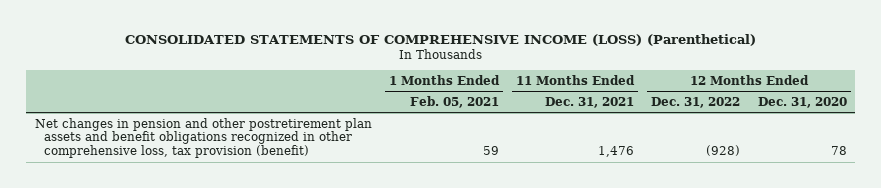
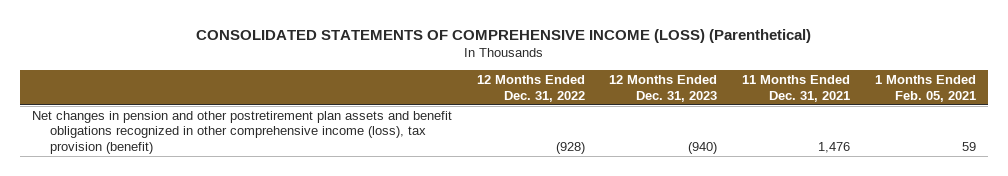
[757,97,847,109] Dec. 31, 2020 -> none
none -> [609,75,718,102] 12 Months Ended Dec. 31, 2023
[34,117,372,159] Net changes in pension and other postretirement plan assets and benefit obligations recognized in other comprehensive loss, tax provision (benefit) -> [32,110,453,154] Net changes in pension and other postretirement plan assets and benefit obligations recognized in other comprehensive income (loss), tax provision (benefit)

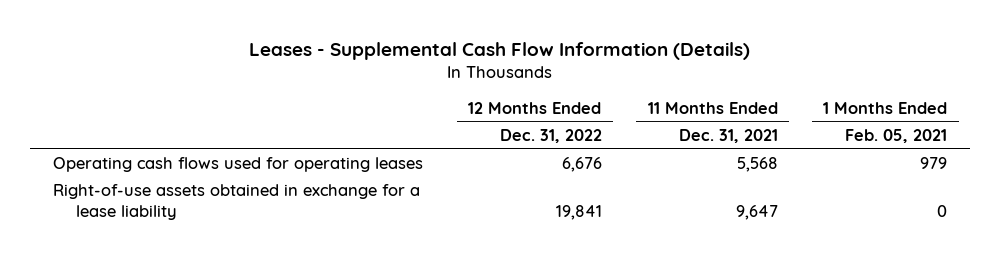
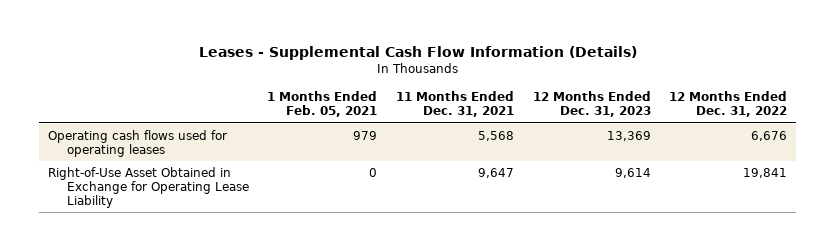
none -> [532,91,651,118] 12 Months Ended Dec. 31, 2023
[53,184,421,220] Right-of-use assets obtained in exchange for a lease liability -> [48,167,249,209] Right-of-Use Asset Obtained in Exchange for Operating Lease Liability

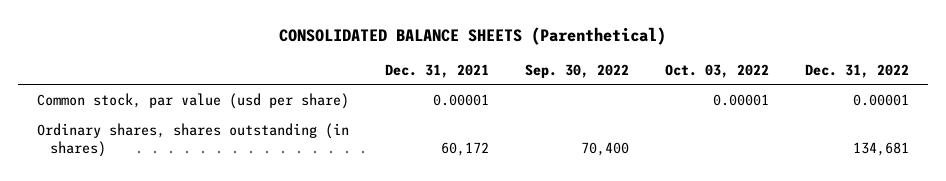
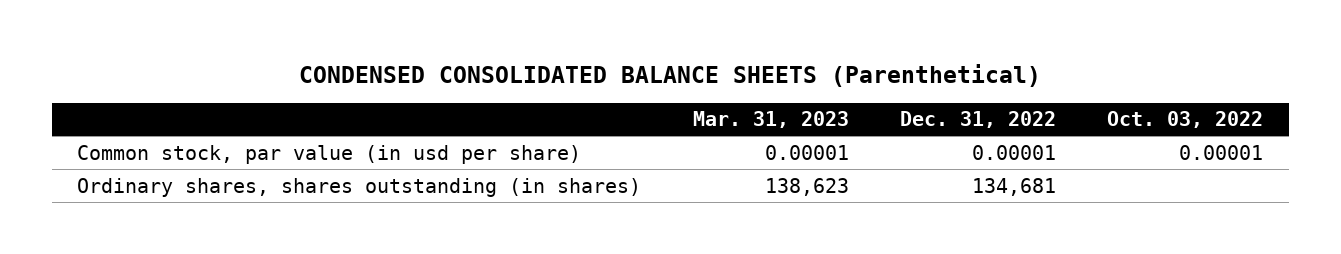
[278,26,666,45] CONSOLIDATED BALANCE SHEETS (Parenthetical) -> [299,63,1042,87] CONDENSED CONSOLIDATED BALANCE SHEETS (Parenthetical)
[384,63,489,78] Dec. 31, 2021 -> none
[524,63,629,78] Sep. 30, 2022 -> none
none -> [692,111,849,129] Mar. 31, 2023
[36,92,349,109] Common stock, par value (usd per share) -> [77,144,582,164] Common stock, par value (in usd per share)

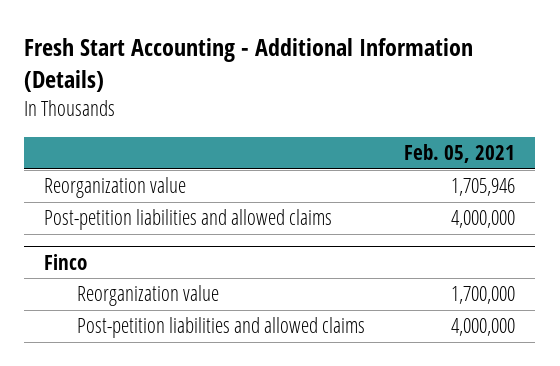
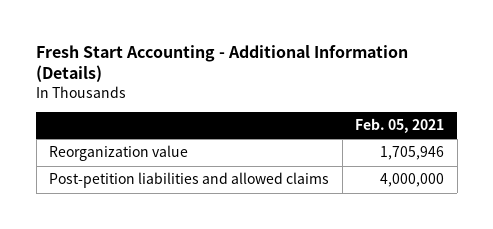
[44,253,88,270] Finco -> none
[76,285,219,307] Reorganization value -> none
[76,317,365,339] Post-petition liabilities and allowed claims -> none

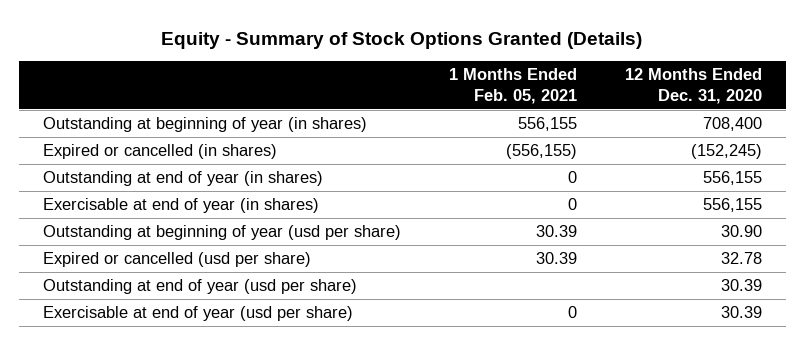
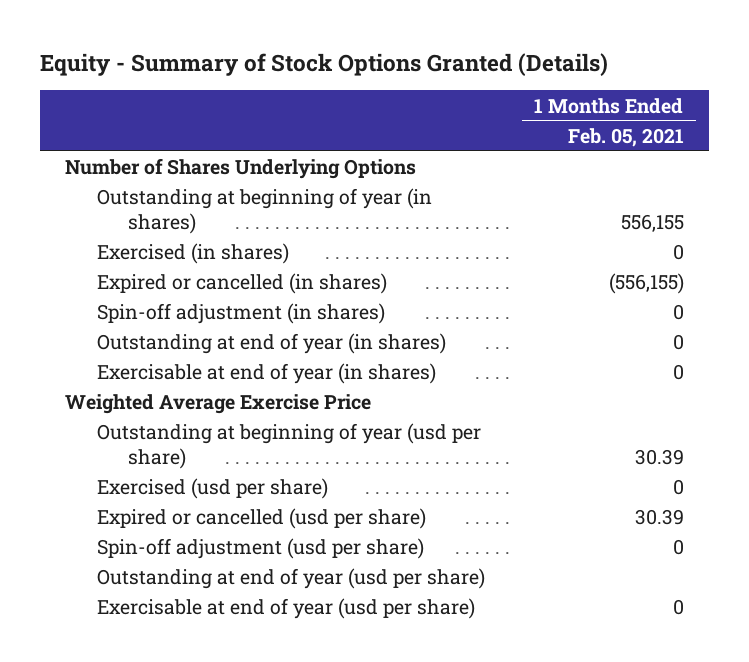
[624,68,762,105] 12 Months Ended Dec. 31, 2020 -> none
none -> [65,158,417,180] Number of Shares Underlying Options
none -> [96,243,289,265] Exercised (in shares)
none -> [96,303,385,325] Spin-off adjustment (in shares)
none -> [65,394,372,415] Weighted Average Exercise Price
none -> [96,478,328,500] Exercised (usd per share)
none -> [96,538,424,560] Spin-off adjustment (usd per share)

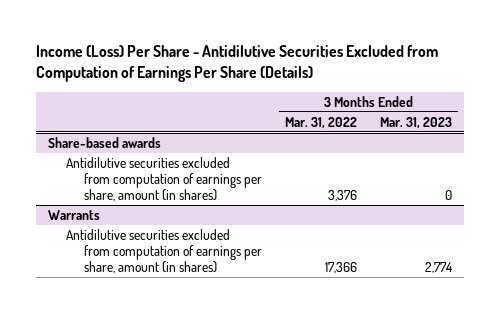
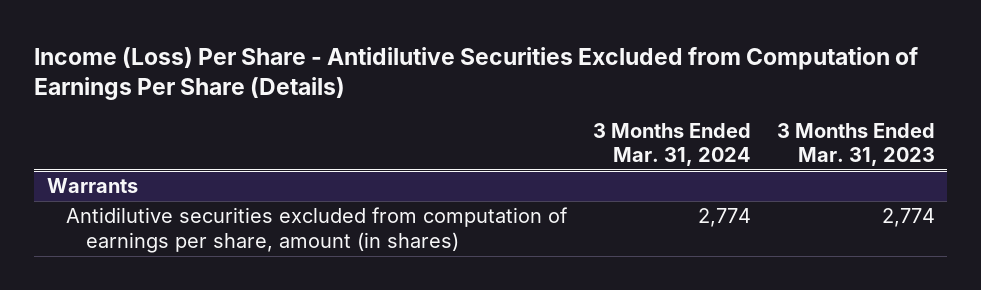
[285,116,358,129] Mar. 31, 2022 -> none
none -> [592,122,751,166] 3 Months Ended Mar. 31, 2024
[47,136,161,148] Share-based awards -> none
[65,156,263,201] Antidilutive securities excluded from computation of earnings per share, amount (in shares) -> none

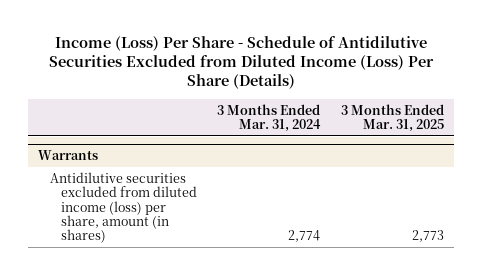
[33,46,918,101] Income (Loss) Per Share - Antidilutive Securities Excluded from Computation of Earnings Per Share (Details) -> [49,35,435,90] Income (Loss) Per Share - Schedule of Antidilutive Securities Excluded from Diluted Income (Loss) Per Share (Details)
[776,122,935,166] 3 Months Ended Mar. 31, 2023 -> none
none -> [340,103,444,132] 3 Months Ended Mar. 31, 2025
[66,207,569,253] Antidilutive securities excluded from computation of earnings per share, amount (in shares) -> [49,171,197,244] Antidilutive securities excluded from diluted income (loss) per share, amount (in shares)

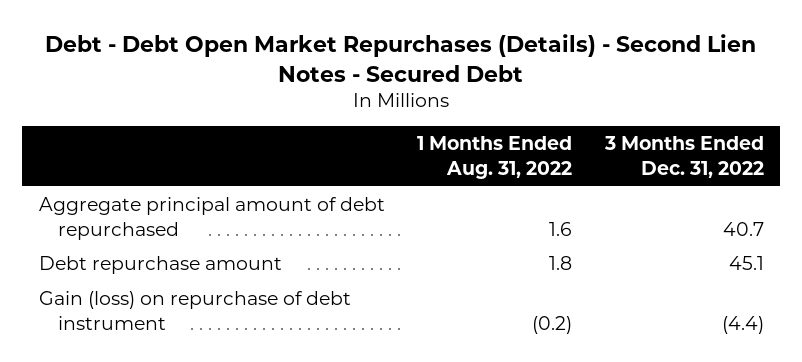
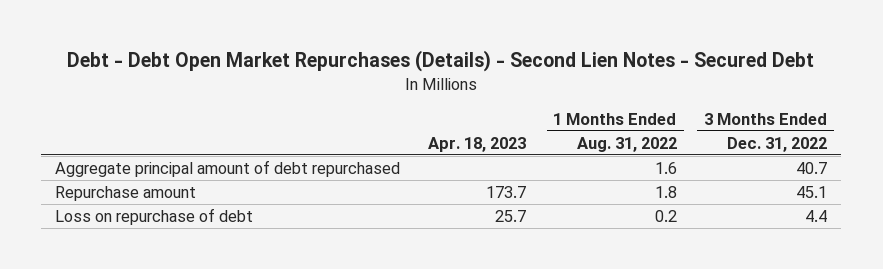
none -> [427,136,526,152] Apr. 18, 2023
[38,256,282,275] Debt repurchase amount -> [55,185,197,201] Repurchase amount
[38,291,351,330] Gain (loss) on repurchase of debt instrument -> [55,207,254,225] Loss on repurchase of debt
[532,315,573,334] (0.2) -> [654,209,677,222] 0.2
[721,315,764,334] (4.4) -> [805,209,828,222] 4.4

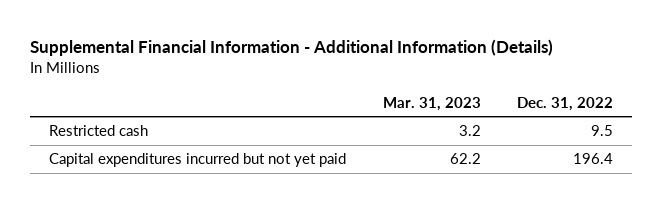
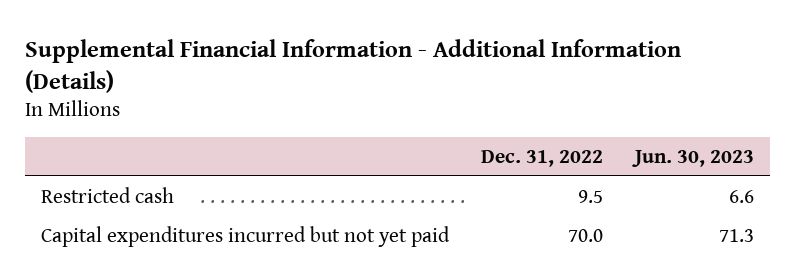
[382,96,481,111] Mar. 31, 2023 -> none
none -> [631,149,754,167] Jun. 30, 2023
[573,153,614,165] 196.4 -> [567,228,603,242] 70.0

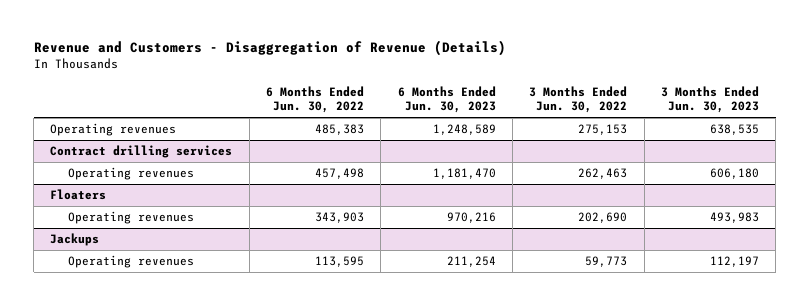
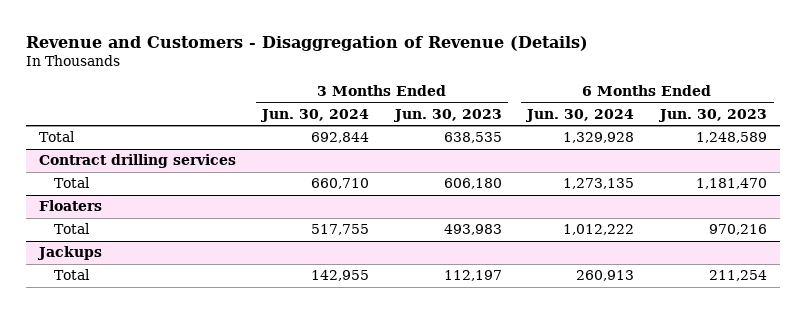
[266,85,365,114] 6 Months Ended Jun. 30, 2022 -> none
[529,85,628,114] 3 Months Ended Jun. 30, 2022 -> none
none -> [260,108,370,122] Jun. 30, 2024
none -> [525,108,635,122] Jun. 30, 2024
[50,123,177,137] Operating revenues -> [39,131,76,143] Total
[68,167,195,181] Operating revenues -> [54,177,91,189] Total
[68,211,195,225] Operating revenues -> [54,223,91,235] Total
[68,255,195,269] Operating revenues -> [54,269,91,281] Total

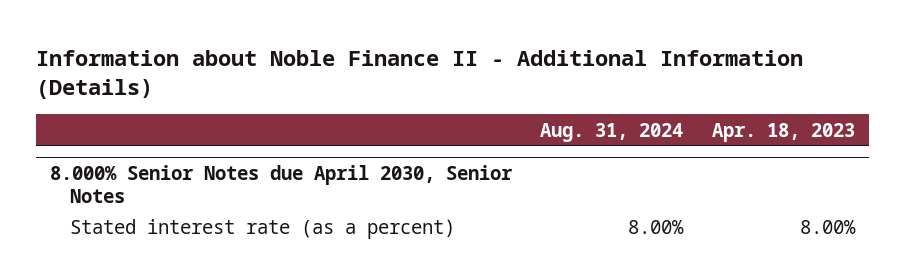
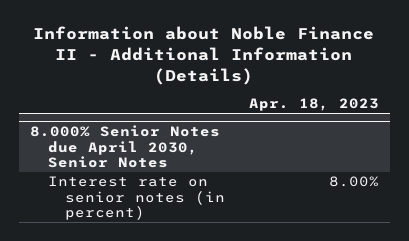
[540,122,684,142] Aug. 31, 2024 -> none
[70,219,456,240] Stated interest rate (as a percent) -> [47,176,226,221] Interest rate on senior notes (in percent)

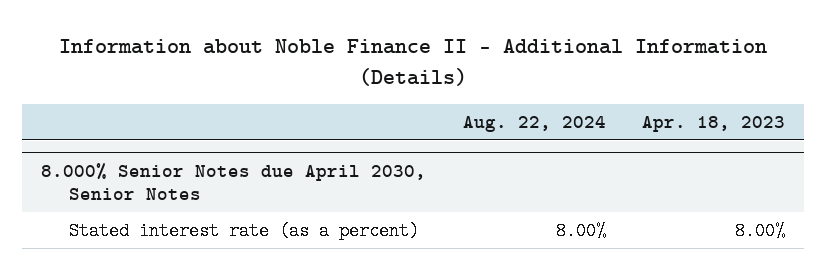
none -> [462,115,606,132] Aug. 22, 2024
[47,176,226,221] Interest rate on senior notes (in percent) -> [69,222,420,241] Stated interest rate (as a percent)

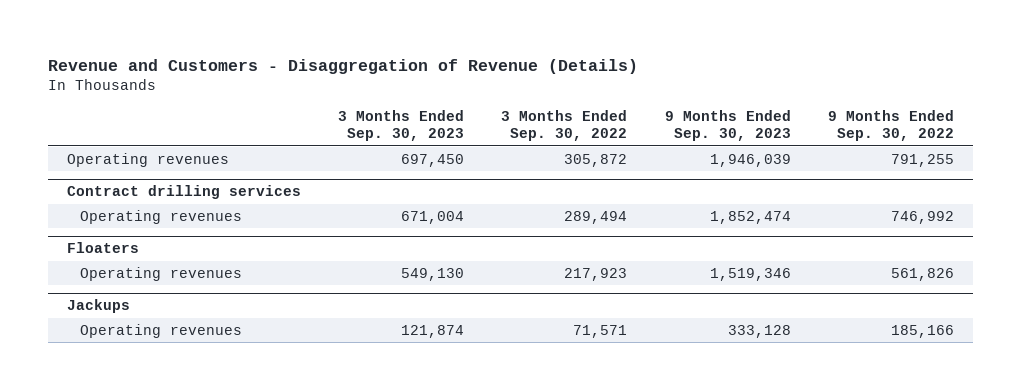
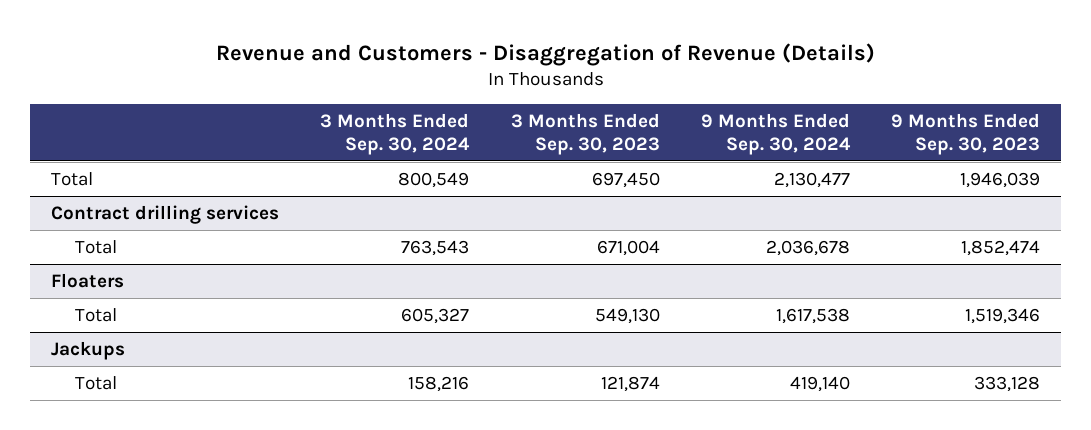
[501,110,628,142] 3 Months Ended Sep. 30, 2022 -> none
[827,110,954,142] 9 Months Ended Sep. 30, 2022 -> none
none -> [320,112,471,156] 3 Months Ended Sep. 30, 2024
none -> [700,112,851,156] 9 Months Ended Sep. 30, 2024
[66,152,229,167] Operating revenues -> [50,171,93,186] Total
[79,209,242,224] Operating revenues -> [74,239,117,254] Total
[79,266,242,281] Operating revenues -> [74,307,117,322] Total
[79,323,242,338] Operating revenues -> [74,375,117,390] Total

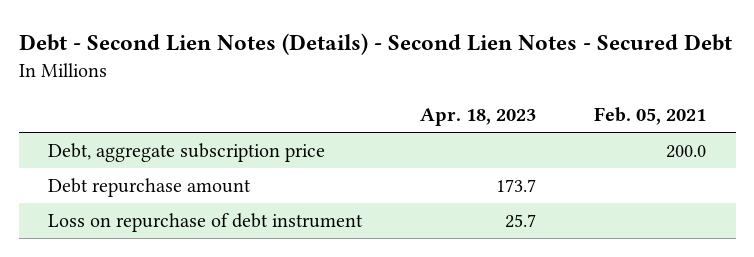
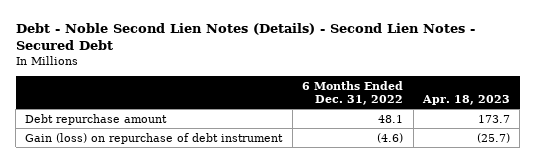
[18,32,732,55] Debt - Second Lien Notes (Details) - Second Lien Notes - Secured Debt -> [15,22,475,51] Debt - Noble Second Lien Notes (Details) - Second Lien Notes - Secured Debt
[594,107,707,126] Feb. 05, 2021 -> none
none -> [302,80,404,105] 6 Months Ended Dec. 31, 2022
[47,143,325,163] Debt, aggregate subscription price -> none
[47,213,363,233] Loss on repurchase of debt instrument -> [25,132,284,144] Gain (loss) on repurchase of debt instrument
[505,214,537,229] 25.7 -> [476,132,510,143] (25.7)

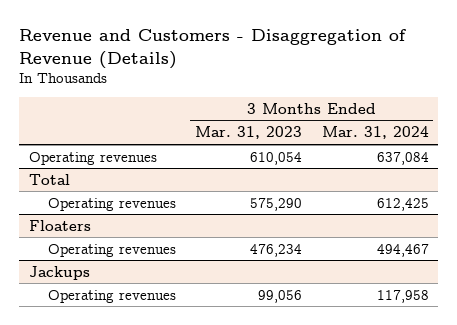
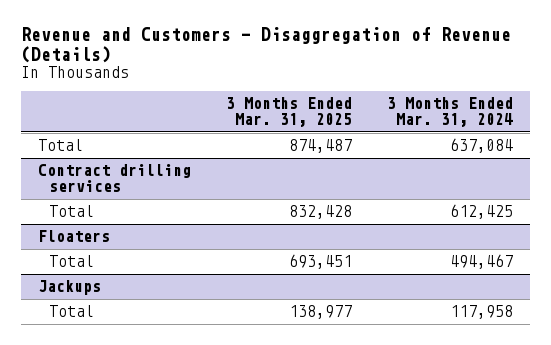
[195,126,303,140] Mar. 31, 2023 -> none
none -> [225,97,352,128] 3 Months Ended Mar. 31, 2025
[28,151,157,165] Operating revenues -> [38,139,84,152] Total
[28,173,70,185] Total -> [38,164,192,193] Contract drilling services
[47,197,176,211] Operating revenues -> [49,205,95,218] Total
[47,243,176,257] Operating revenues -> [49,255,95,268] Total
[47,289,176,303] Operating revenues -> [49,305,95,318] Total

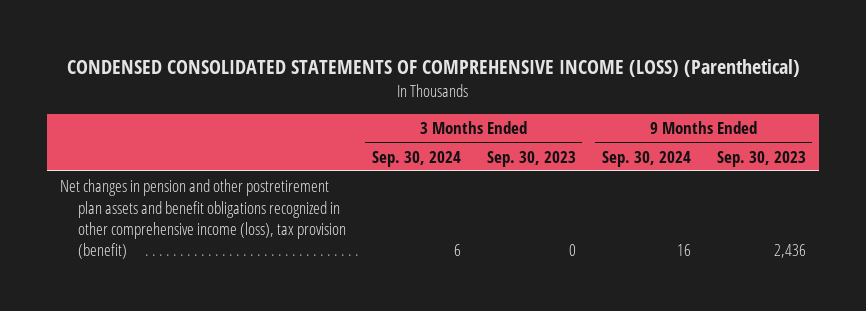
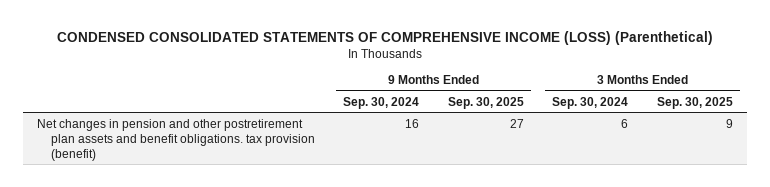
[486,150,576,167] Sep. 30, 2023 -> none
[716,150,806,167] Sep. 30, 2023 -> none
none -> [447,96,524,109] Sep. 30, 2025
none -> [656,96,733,109] Sep. 30, 2025
[60,179,346,260] Net changes in pension and other postretirement plan assets and benefit obligations recognized in other comprehensive income (loss), tax provision (benefit) -> [37,118,315,161] Net changes in pension and other postretirement plan assets and benefit obligations. tax provision (benefit)

